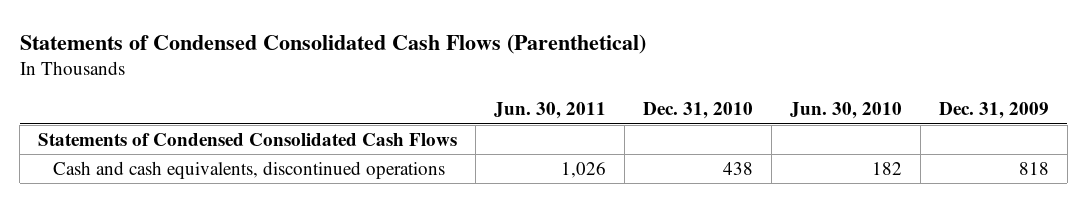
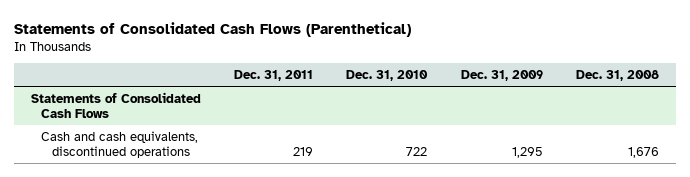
[19,33,646,54] Statements of Condensed Consolidated Cash Flows (Parenthetical) -> [14,21,412,37] Statements of Consolidated Cash Flows (Parenthetical)
[494,102,607,120] Jun. 30, 2011 -> none
[790,102,903,120] Jun. 30, 2010 -> none
none -> [234,69,314,81] Dec. 31, 2011
none -> [576,69,660,81] Dec. 31, 2008
[38,132,458,146] Statements of Condensed Consolidated Cash Flows -> [30,91,201,118] Statements of Consolidated Cash Flows
[723,161,754,175] 438 -> [406,146,428,156] 722
[1018,161,1049,175] 818 -> [511,146,543,158] 1,295

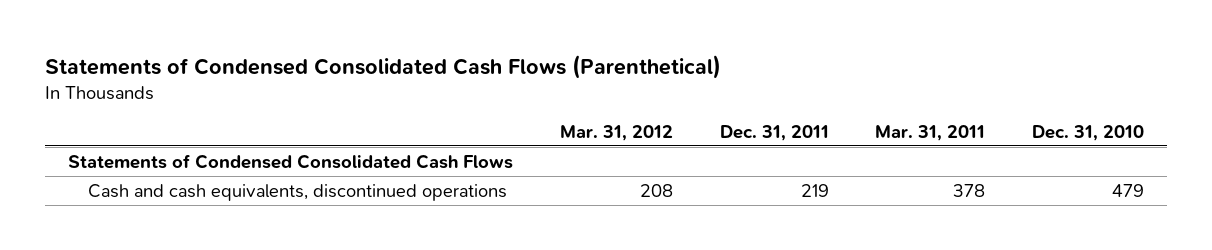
[14,21,412,37] Statements of Consolidated Cash Flows (Parenthetical) -> [44,54,721,79] Statements of Condensed Consolidated Cash Flows (Parenthetical)
[460,69,543,81] Dec. 31, 2009 -> none
[576,69,660,81] Dec. 31, 2008 -> none
none -> [559,124,673,141] Mar. 31, 2012
none -> [875,124,986,141] Mar. 31, 2011
[30,91,201,118] Statements of Consolidated Cash Flows -> [68,153,514,169] Statements of Condensed Consolidated Cash Flows
[406,146,428,156] 722 -> [1112,183,1145,197] 479

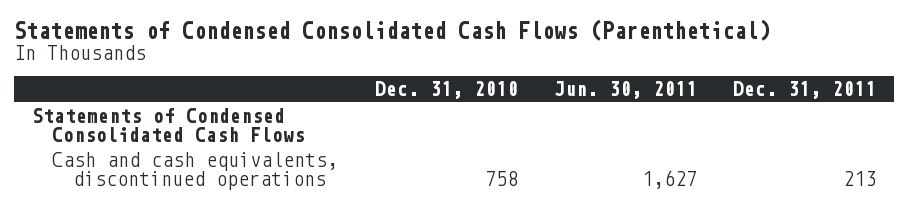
[559,124,673,141] Mar. 31, 2012 -> none
[875,124,986,141] Mar. 31, 2011 -> none
none -> [553,81,697,100] Jun. 30, 2011
[800,183,829,197] 219 -> [842,171,876,187] 213
[1112,183,1145,197] 479 -> [484,171,518,187] 758

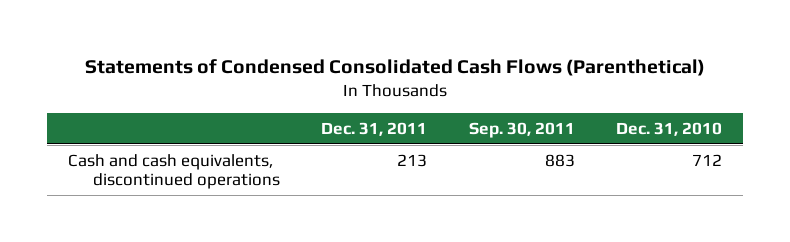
[553,81,697,100] Jun. 30, 2011 -> none
none -> [468,121,575,138] Sep. 30, 2011
[32,107,306,143] Statements of Condensed Consolidated Cash Flows -> none
[484,171,518,187] 758 -> [692,153,723,166] 712

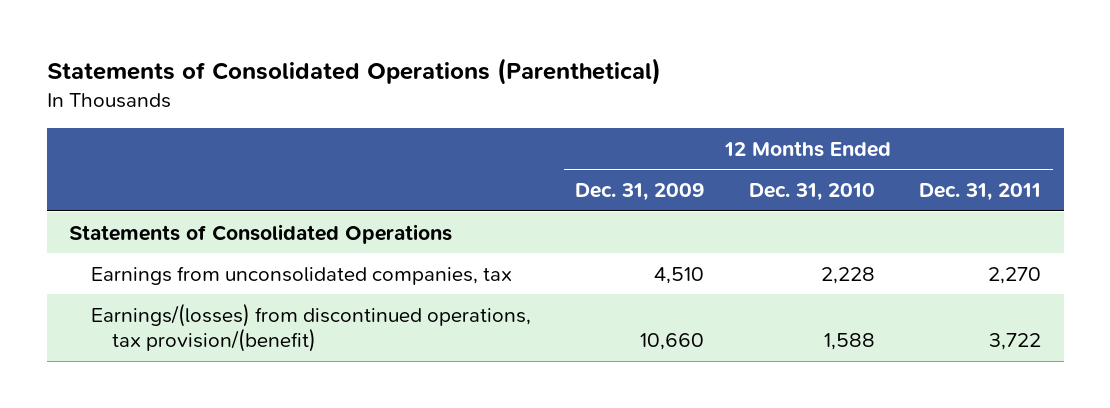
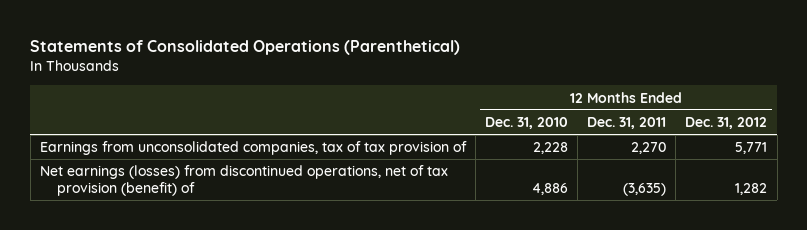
[575,183,705,202] Dec. 31, 2009 -> none
none -> [685,117,768,130] Dec. 31, 2012
[68,223,452,244] Statements of Consolidated Operations -> none
[90,265,512,285] Earnings from unconsolidated companies, tax -> [40,141,468,156] Earnings from unconsolidated companies, tax of tax provision of
[90,302,531,353] Earnings/(losses) from discontinued operations, tax provision/(benefit) -> [40,165,449,196] Net earnings (losses) from discontinued operations, net of tax provision (benefit) of
[823,333,875,351] 1,588 -> [532,182,569,195] 4,886
[989,333,1042,351] 3,722 -> [623,182,667,196] (3,635)

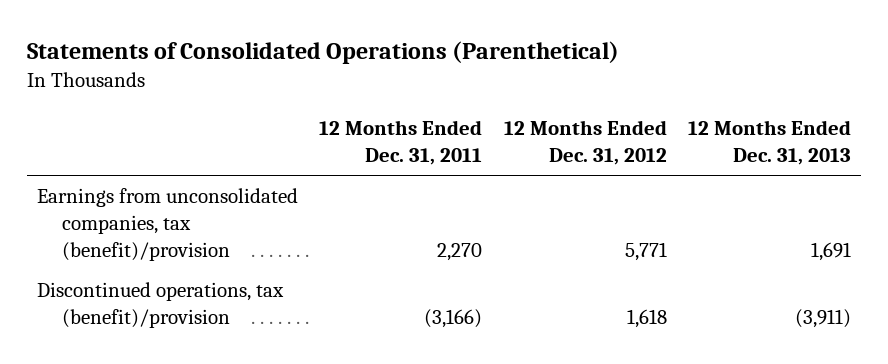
[485,117,569,130] Dec. 31, 2010 -> none
none -> [687,120,851,166] 12 Months Ended Dec. 31, 2013
[40,141,468,156] Earnings from unconsolidated companies, tax of tax provision of -> [37,188,299,261] Earnings from unconsolidated companies, tax (benefit)/provision
[40,165,449,196] Net earnings (losses) from discontinued operations, net of tax provision (benefit) of -> [37,282,285,328] Discontinued operations, tax (benefit)/provision
[623,182,667,196] (3,635) -> [424,308,483,328] (3,166)
[735,182,768,195] 1,282 -> [626,308,667,328] 1,618

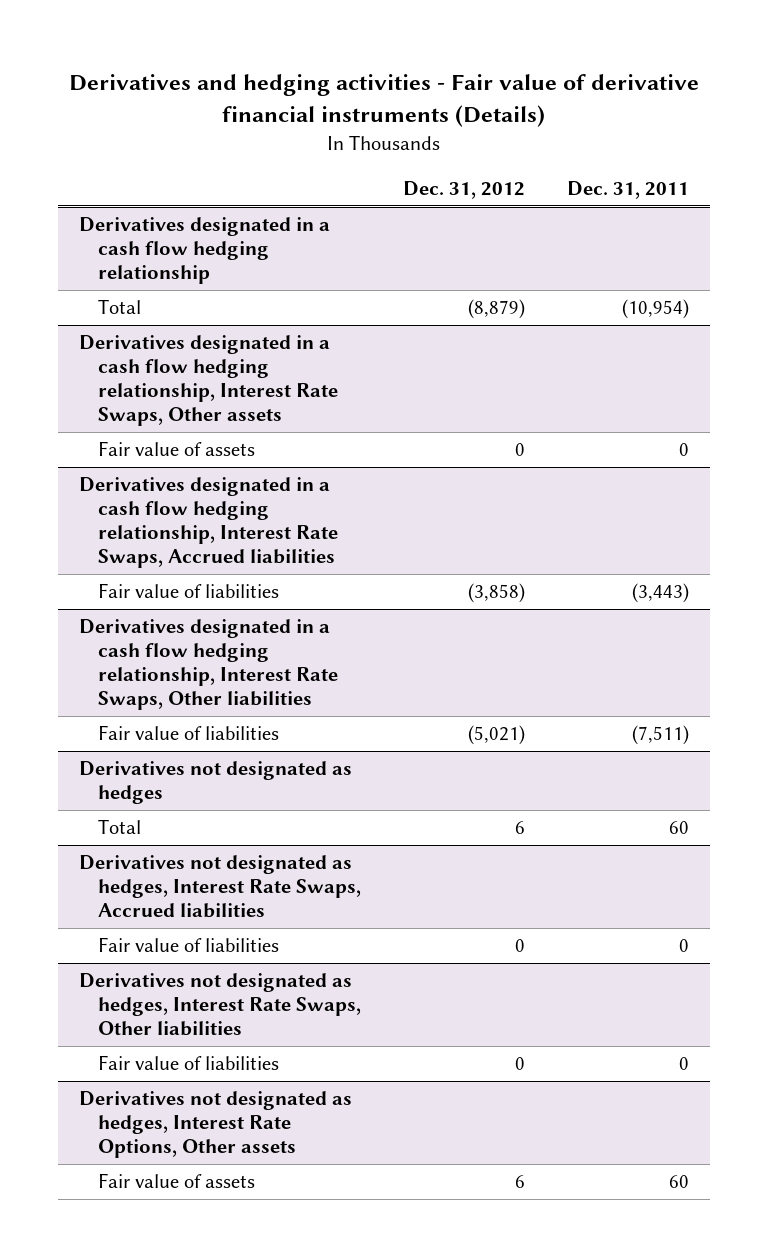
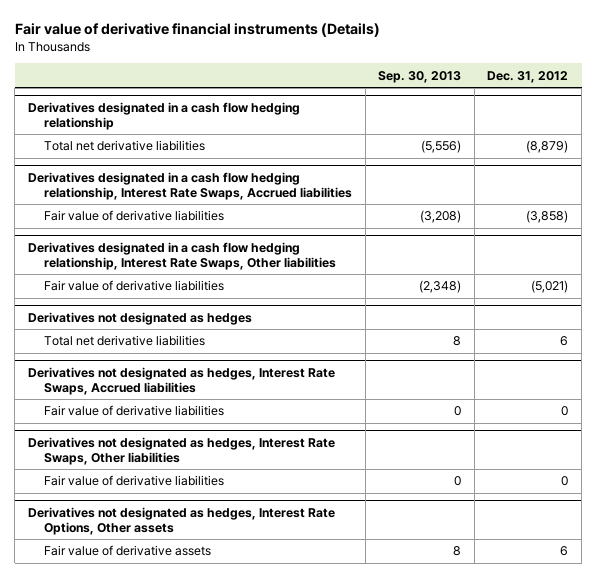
[69,73,700,127] Derivatives and hedging activities - Fair value of derivative financial instruments (Details) -> [14,23,380,38] Fair value of derivative financial instruments (Details)
[567,180,690,199] Dec. 31, 2011 -> none
none -> [378,70,462,83] Sep. 30, 2013
[78,335,339,426] Derivatives designated in a cash flow hedging relationship, Interest Rate Swaps, Other assets -> none
[98,441,256,457] Fair value of assets -> none
[98,299,142,315] Total -> [44,140,206,152] Total net derivative liabilities
[98,583,280,599] Fair value of liabilities -> [44,210,225,222] Fair value of derivative liabilities
[98,725,280,741] Fair value of liabilities -> [44,280,225,292] Fair value of derivative liabilities
[98,819,142,835] Total -> [44,335,206,347] Total net derivative liabilities
[98,937,280,953] Fair value of liabilities -> [44,405,225,417] Fair value of derivative liabilities
[98,1055,280,1071] Fair value of liabilities -> [44,475,225,487] Fair value of derivative liabilities
[98,1173,256,1189] Fair value of assets -> [44,545,212,557] Fair value of derivative assets

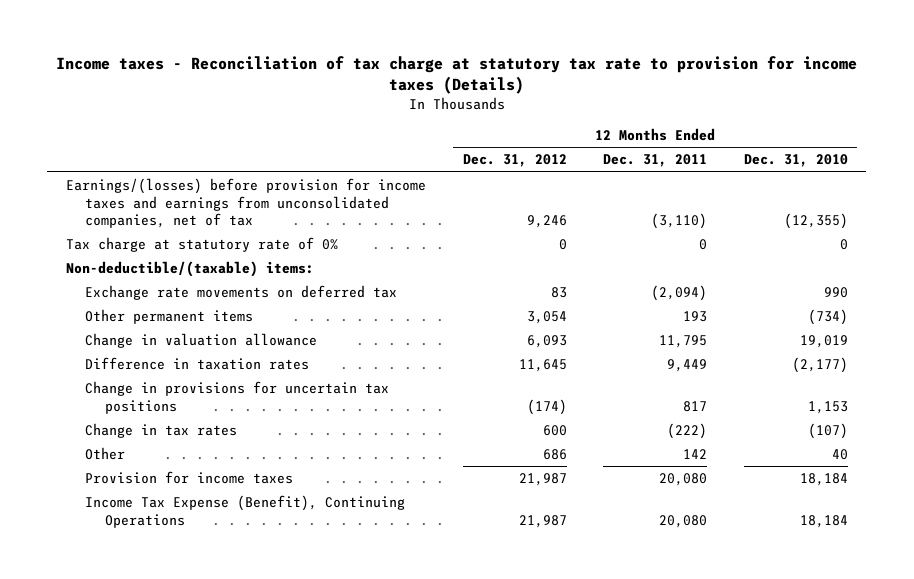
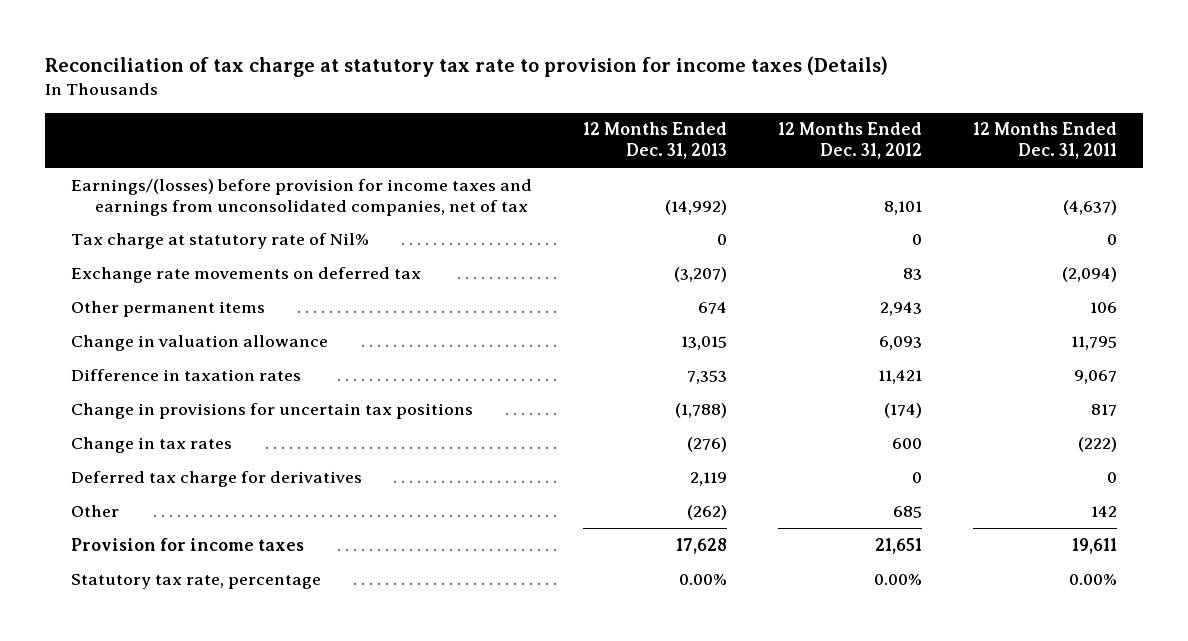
[55,55,857,95] Income taxes - Reconciliation of tax charge at statutory tax rate to provision for income taxes (Details) -> [45,56,889,78] Reconciliation of tax charge at statutory tax rate to provision for income taxes (Details)
[744,154,849,168] Dec. 31, 2010 -> none
none -> [582,122,727,160] 12 Months Ended Dec. 31, 2013
[65,261,314,278] Non-deductible/(taxable) items: -> none
[526,215,567,229] 9,246 -> [883,200,922,215] 8,101
[651,213,708,230] (3,110) -> [1062,199,1117,215] (4,637)
[65,237,338,253] Tax charge at statutory rate of 0% -> [70,232,369,249] Tax charge at statutory rate of Nil%
[526,311,567,325] 3,054 -> [879,301,922,316] 2,943
[683,311,708,323] 193 -> [1089,301,1117,313] 106
[518,359,567,373] 11,645 -> [877,369,922,384] 11,421
[667,359,708,373] 9,449 -> [1073,369,1117,384] 9,067
[85,495,406,528] Income Tax Expense (Benefit), Continuing Operations -> none
none -> [70,470,362,487] Deferred tax charge for derivatives
[542,449,567,461] 686 -> [892,505,922,518] 685
[518,473,567,487] 21,987 -> [874,537,922,554] 21,651
[659,473,708,487] 20,080 -> [1071,537,1117,554] 19,611
none -> [70,573,321,589] Statutory tax rate, percentage

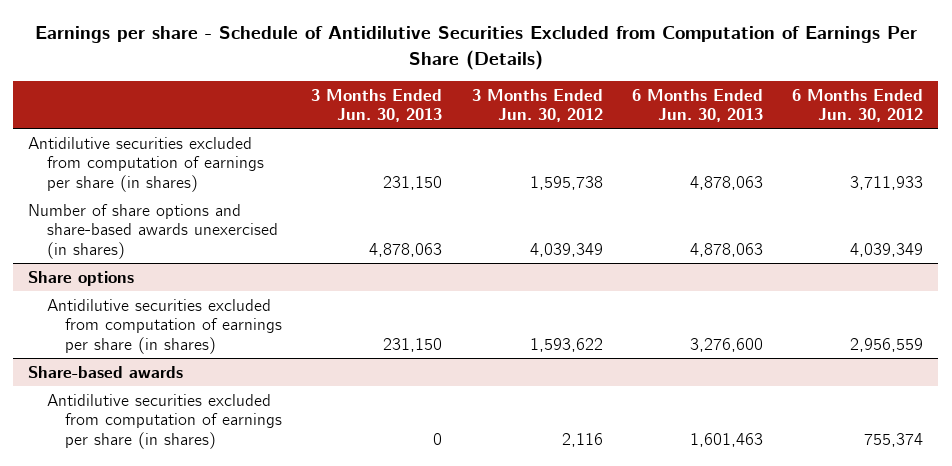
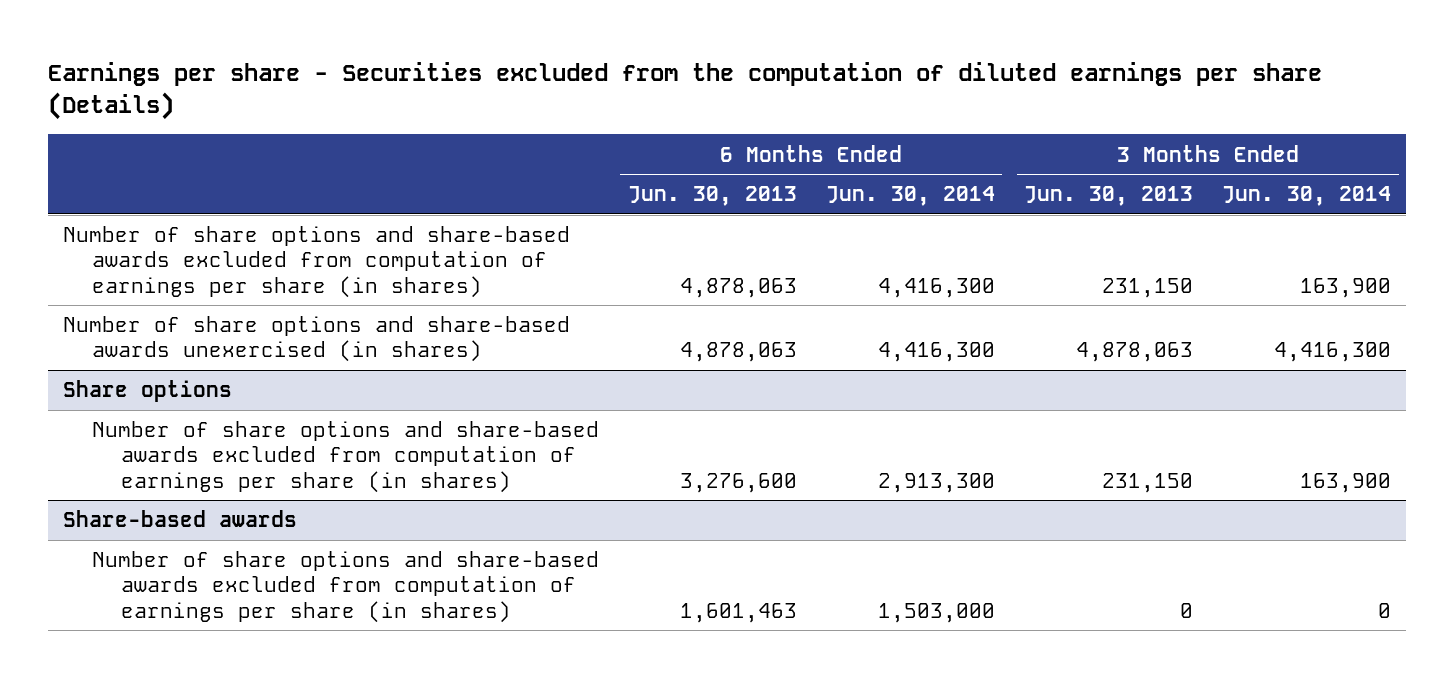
[34,26,917,70] Earnings per share - Schedule of Antidilutive Securities Excluded from Computation of Earnings Per Share (Details) -> [47,61,1322,121] Earnings per share - Securities excluded from the computation of diluted earnings per share (Details)
[471,88,603,123] 3 Months Ended Jun. 30, 2012 -> none
[792,88,924,123] 6 Months Ended Jun. 30, 2012 -> none
none -> [825,186,995,207] Jun. 30, 2014
none -> [1222,186,1392,207] Jun. 30, 2014
[28,136,264,193] Antidilutive securities excluded from computation of earnings per share (in shares) -> [62,226,570,298] Number of share options and share-based awards excluded from computation of earnings per share (in shares)
[46,298,283,355] Antidilutive securities excluded from computation of earnings per share (in shares) -> [91,421,599,493] Number of share options and share-based awards excluded from computation of earnings per share (in shares)
[46,393,283,450] Antidilutive securities excluded from computation of earnings per share (in shares) -> [91,551,599,623] Number of share options and share-based awards excluded from computation of earnings per share (in shares)

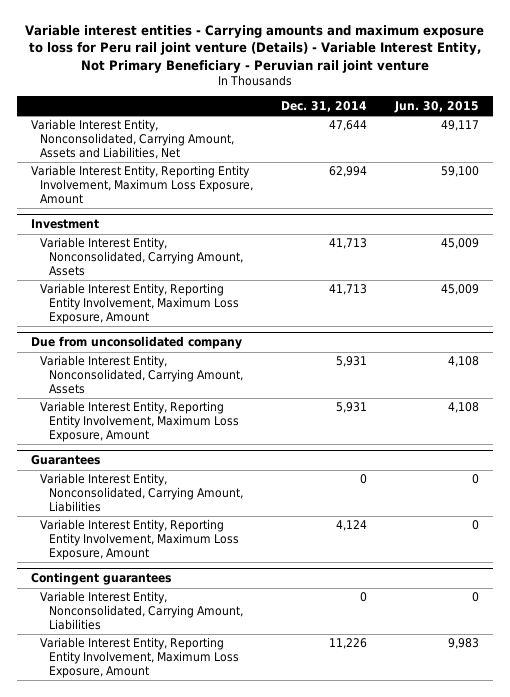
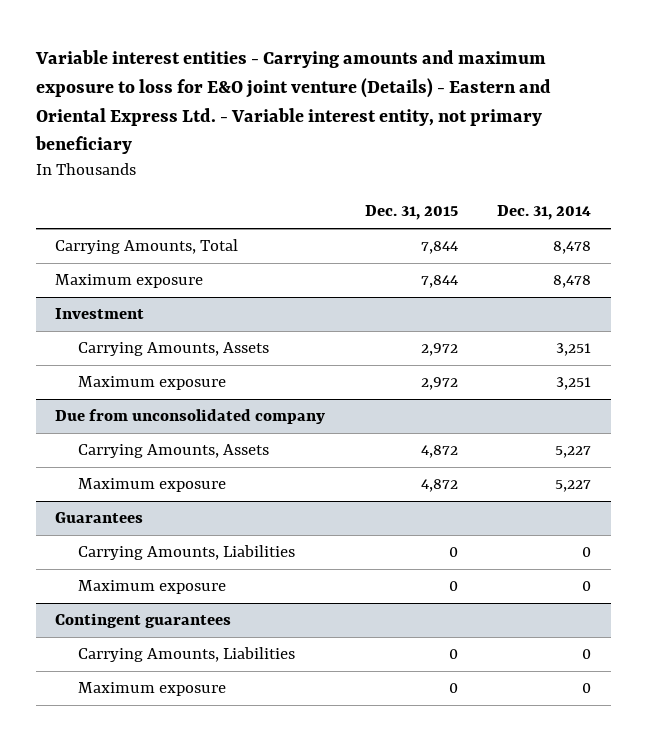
[24,24,484,73] Variable interest entities - Carrying amounts and maximum exposure to loss for Peru rail joint venture (Details) - Variable Interest Entity, Not Primary Beneficiary - Peruvian rail joint venture -> [34,50,551,155] Variable interest entities - Carrying amounts and maximum exposure to loss for E&O joint venture (Details) - Eastern and Oriental Express Ltd. - Variable interest entity, not primary beneficiary
[393,100,479,113] Jun. 30, 2015 -> none
none -> [364,205,458,221] Dec. 31, 2015
[31,119,234,159] Variable Interest Entity, Nonconsolidated, Carrying Amount, Assets and Liabilities, Net -> none
none -> [55,239,239,255] Carrying Amounts, Total
[31,165,253,204] Variable Interest Entity, Reporting Entity Involvement, Maximum Loss Exposure, Amount -> [55,274,204,289] Maximum exposure
[328,166,367,178] 62,994 -> [553,275,592,289] 8,478
[39,237,243,276] Variable Interest Entity, Nonconsolidated, Carrying Amount, Assets -> [77,342,269,357] Carrying Amounts, Assets
[328,238,367,250] 41,713 -> [556,343,592,357] 3,251
[39,283,239,324] Variable Interest Entity, Reporting Entity Involvement, Maximum Loss Exposure, Amount -> [77,376,226,391] Maximum exposure
[328,284,367,296] 41,713 -> [556,377,592,391] 3,251
[39,355,243,394] Variable Interest Entity, Nonconsolidated, Carrying Amount, Assets -> [77,444,269,459] Carrying Amounts, Assets
[335,356,367,368] 5,931 -> [555,446,592,459] 5,227
[39,401,239,442] Variable Interest Entity, Reporting Entity Involvement, Maximum Loss Exposure, Amount -> [77,478,226,493] Maximum exposure
[335,402,367,414] 5,931 -> [555,480,592,493] 5,227
[39,473,243,512] Variable Interest Entity, Nonconsolidated, Carrying Amount, Liabilities -> [77,545,295,561] Carrying Amounts, Liabilities
[39,519,239,560] Variable Interest Entity, Reporting Entity Involvement, Maximum Loss Exposure, Amount -> [77,580,226,595] Maximum exposure
[335,520,367,532] 4,124 -> [582,581,592,592] 0
[39,591,243,630] Variable Interest Entity, Nonconsolidated, Carrying Amount, Liabilities -> [77,647,295,663] Carrying Amounts, Liabilities
[39,637,239,678] Variable Interest Entity, Reporting Entity Involvement, Maximum Loss Exposure, Amount -> [77,682,226,697] Maximum exposure
[328,638,367,650] 11,226 -> [582,683,592,694] 0

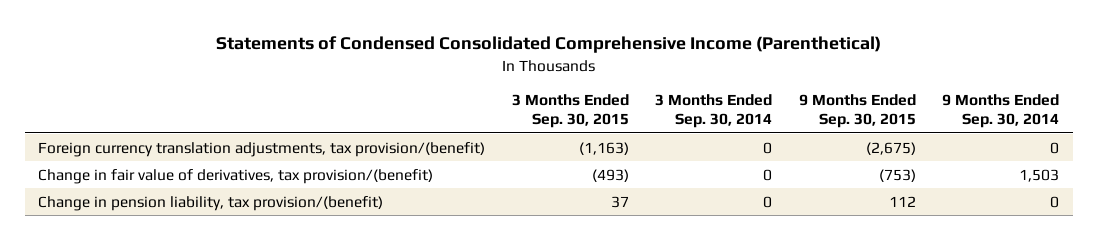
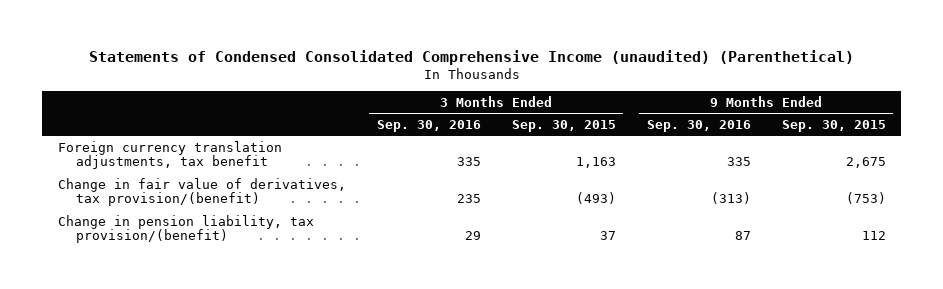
[215,36,881,54] Statements of Condensed Consolidated Comprehensive Income (Parenthetical) -> [88,49,854,65] Statements of Condensed Consolidated Comprehensive Income (unaudited) (Parenthetical)
[655,93,773,129] 3 Months Ended Sep. 30, 2014 -> none
[942,93,1060,129] 9 Months Ended Sep. 30, 2014 -> none
none -> [376,120,481,133] Sep. 30, 2016
none -> [646,120,751,133] Sep. 30, 2016
[38,141,486,157] Foreign currency translation adjustments, tax provision/(benefit) -> [57,140,282,170] Foreign currency translation adjustments, tax benefit
[578,141,629,155] (1,163) -> [575,157,616,169] 1,163
[865,141,916,155] (2,675) -> [845,157,886,169] 2,675

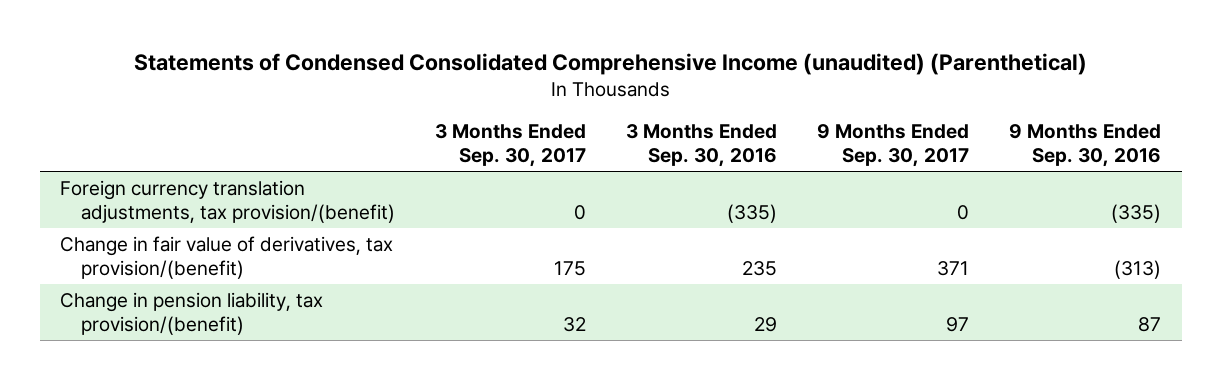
[511,120,616,133] Sep. 30, 2015 -> none
[781,120,886,133] Sep. 30, 2015 -> none
none -> [434,123,586,168] 3 Months Ended Sep. 30, 2017
none -> [817,123,970,168] 9 Months Ended Sep. 30, 2017
[57,140,282,170] Foreign currency translation adjustments, tax benefit -> [59,179,395,224] Foreign currency translation adjustments, tax provision/(benefit)
[456,157,481,167] 335 -> [726,204,777,224] (335)
[726,157,751,167] 335 -> [1111,204,1162,224] (335)

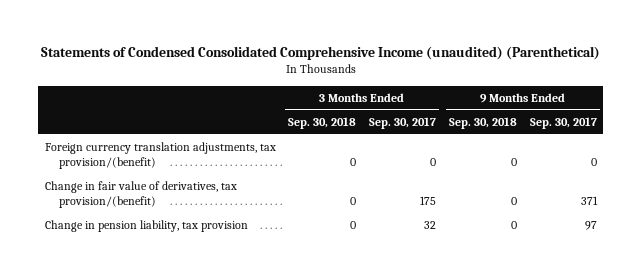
[625,123,777,168] 3 Months Ended Sep. 30, 2016 -> none
[1009,123,1162,168] 9 Months Ended Sep. 30, 2016 -> none
none -> [288,116,357,129] Sep. 30, 2018
none -> [449,116,518,129] Sep. 30, 2018
[59,291,323,336] Change in pension liability, tax provision/(benefit) -> [44,220,248,233] Change in pension liability, tax provision

